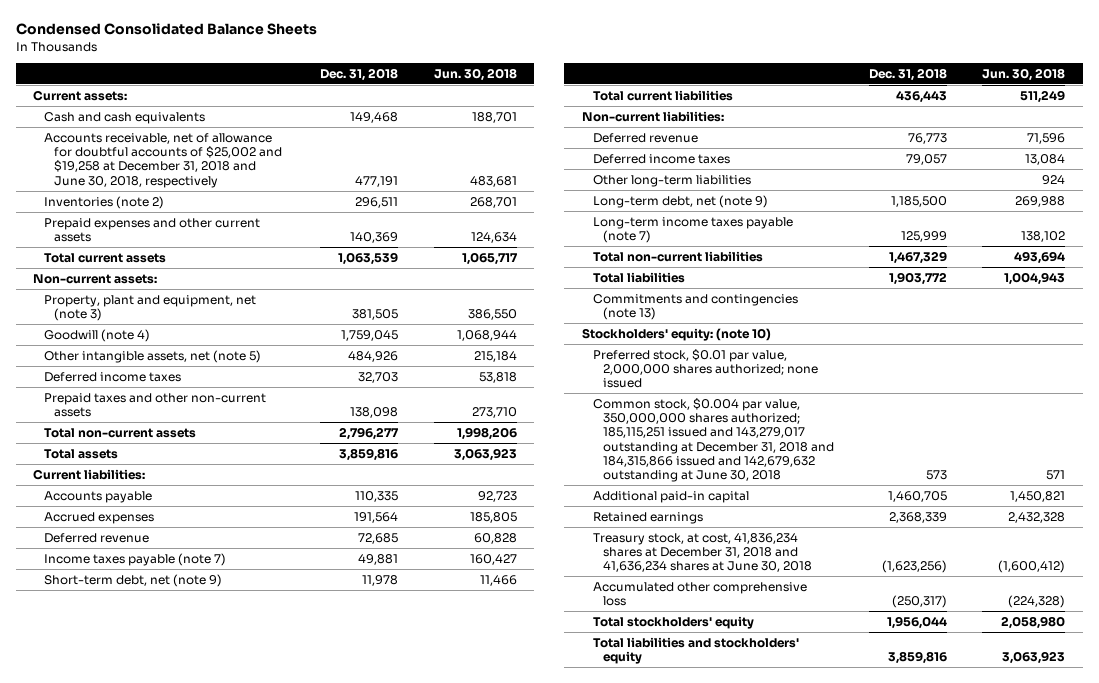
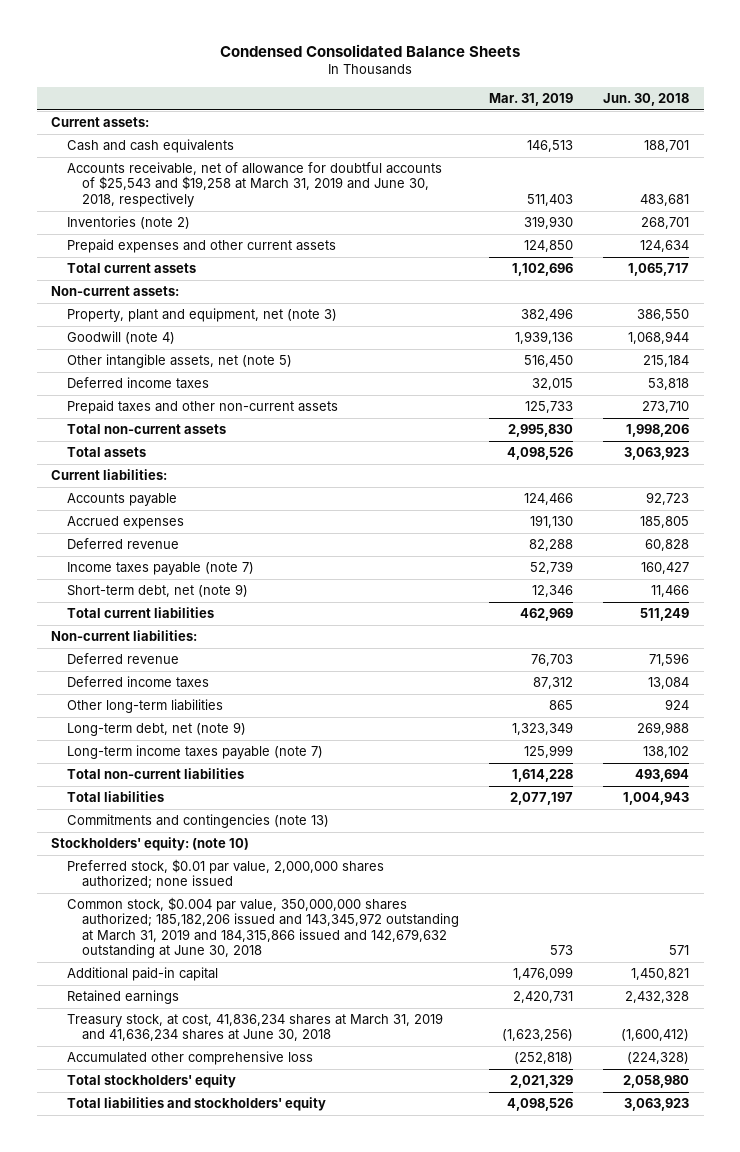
[320,67,399,81] Dec. 31, 2018 -> none
none -> [489,93,574,107] Mar. 31, 2019
[43,132,283,188] Accounts receivable, net of allowance for doubtful accounts of $25,002 and $19,258 at December 31, 2018 and June 30, 2018, respectively -> [66,162,442,207] Accounts receivable, net of allowance for doubtful accounts of $25,543 and $19,258 at March 31, 2019 and June 30, 2018, respectively
[592,397,835,482] Common stock, $0.004 par value, 350,000,000 shares authorized; 185,115,251 issued and 143,279,017 outstanding at December 31, 2018 and 184,315,866 issued and 142,679,632 outstanding at June 30, 2018 -> [66,897,460,959] Common stock, $0.004 par value, 350,000,000 shares authorized; 185,182,206 issued and 143,345,972 outstanding at March 31, 2019 and 184,315,866 issued and 142,679,632 outstanding at June 30, 2018
[592,532,813,573] Treasury stock, at cost, 41,836,234 shares at December 31, 2018 and 41,636,234 shares at June 30, 2018 -> [66,1013,443,1042] Treasury stock, at cost, 41,836,234 shares at March 31, 2019 and 41,636,234 shares at June 30, 2018

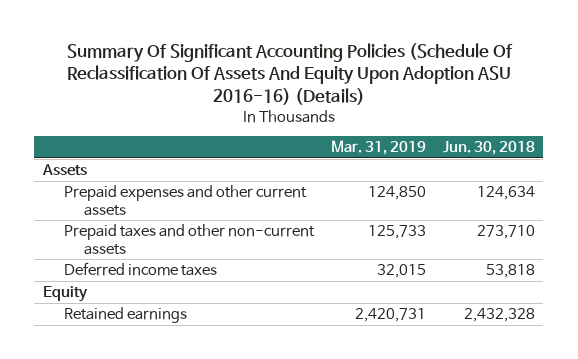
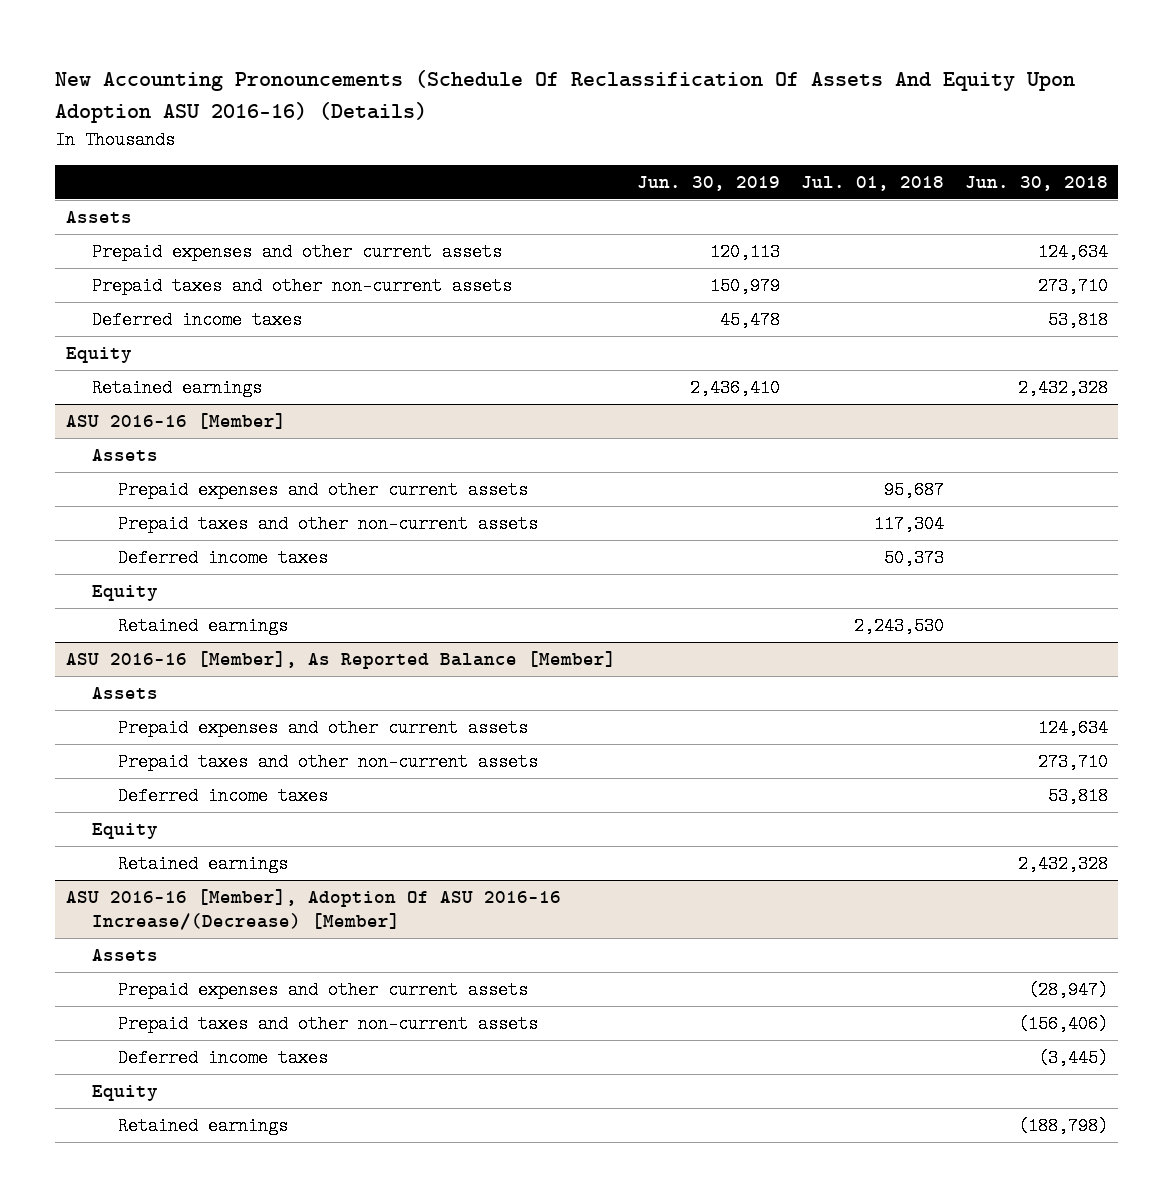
[66,42,513,105] Summary Of Significant Accounting Policies (Schedule Of Reclassification Of Assets And Equity Upon Adoption ASU 2016-16) (Details) -> [55,70,1076,123] New Accounting Pronouncements (Schedule Of Reclassification Of Assets And Equity Upon Adoption ASU 2016-16) (Details)
[330,140,426,156] Mar. 31, 2019 -> none
none -> [636,175,780,191] Jun. 30, 2019
none -> [800,175,944,191] Jul. 01, 2018
none -> [65,413,286,430] ASU 2016-16 [Member]
none -> [91,449,158,462] Assets
none -> [117,481,528,500] Prepaid expenses and other current assets
none -> [117,515,538,534] Prepaid taxes and other non-current assets
none -> [117,549,328,568] Deferred income taxes
none -> [91,585,158,602] Equity
none -> [117,617,288,636] Retained earnings
none -> [65,651,616,670] ASU 2016-16 [Member], As Reported Balance [Member]
none -> [91,687,158,700] Assets
none -> [117,719,528,738] Prepaid expenses and other current assets
none -> [117,753,538,772] Prepaid taxes and other non-current assets
none -> [117,787,328,806] Deferred income taxes
none -> [91,823,158,840] Equity
none -> [117,855,288,874] Retained earnings
none -> [65,889,561,930] ASU 2016-16 [Member], Adoption Of ASU 2016-16 Increase/(Decrease) [Member]
none -> [91,949,158,962] Assets
none -> [117,981,528,1000] Prepaid expenses and other current assets
none -> [117,1015,538,1034] Prepaid taxes and other non-current assets
none -> [117,1049,328,1068] Deferred income taxes
none -> [91,1085,158,1102] Equity
none -> [117,1117,288,1136] Retained earnings

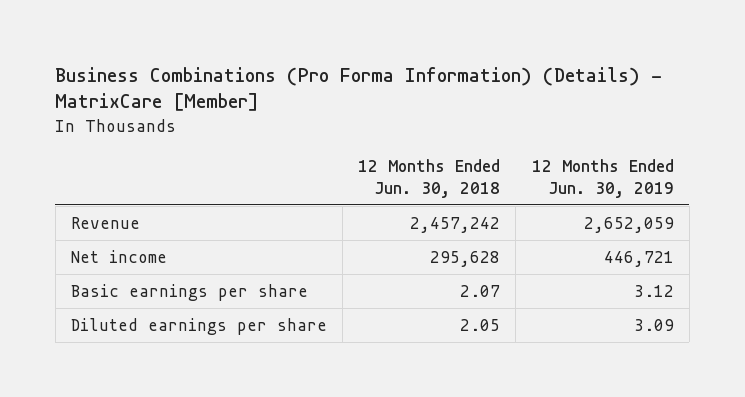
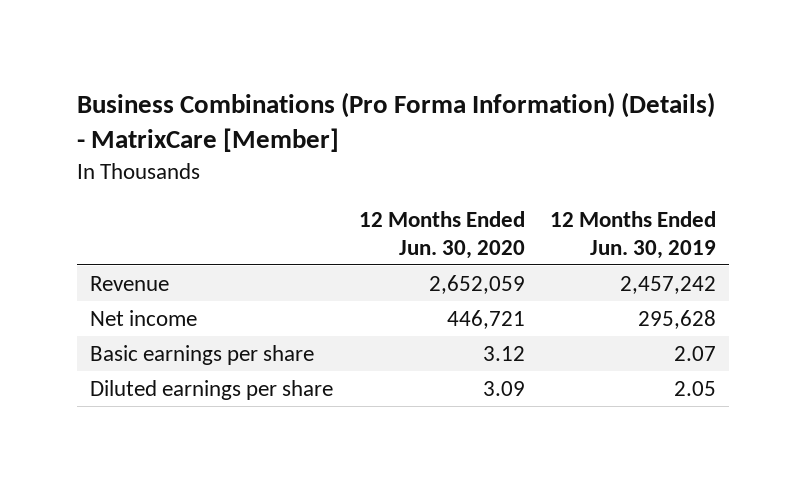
[358,158,501,198] 12 Months Ended Jun. 30, 2018 -> none
none -> [358,211,525,259] 12 Months Ended Jun. 30, 2020
[583,216,674,233] 2,652,059 -> [620,275,717,294] 2,457,242
[603,250,674,267] 446,721 -> [638,309,717,329] 295,628
[633,284,674,297] 3.12 -> [674,345,717,361] 2.07
[633,318,674,331] 3.09 -> [674,380,717,396] 2.05

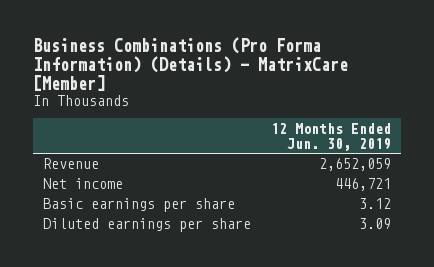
[358,211,525,259] 12 Months Ended Jun. 30, 2020 -> none
[620,275,717,294] 2,457,242 -> [319,158,392,172] 2,652,059
[638,309,717,329] 295,628 -> [335,178,392,192] 446,721
[674,345,717,361] 2.07 -> [359,198,392,210] 3.12
[674,380,717,396] 2.05 -> [359,218,392,230] 3.09

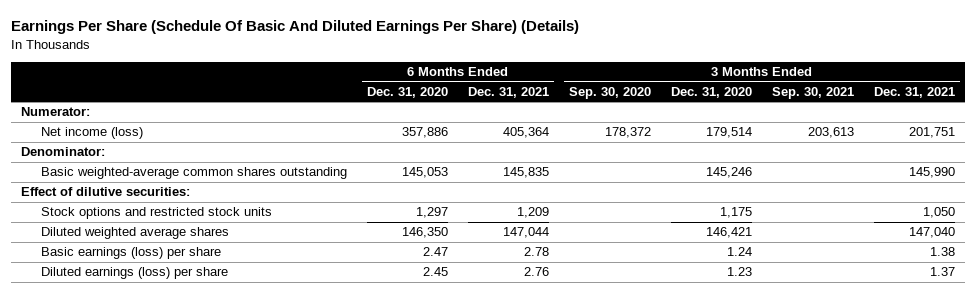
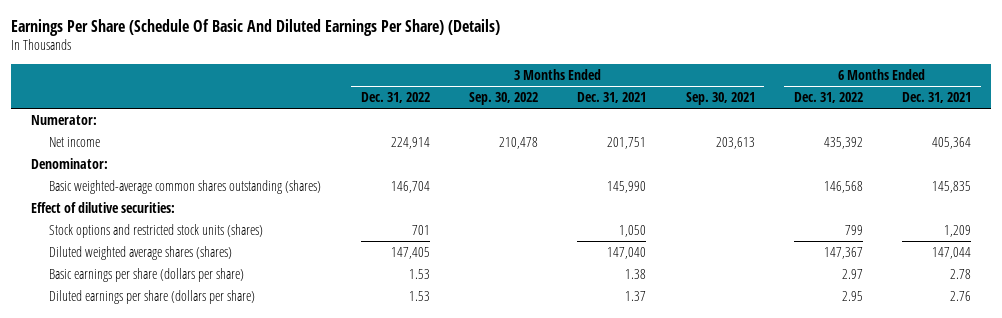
[366,86,448,98] Dec. 31, 2020 -> none
[569,86,652,99] Sep. 30, 2020 -> none
[671,86,753,98] Dec. 31, 2020 -> none
none -> [360,91,430,103] Dec. 31, 2022
none -> [468,91,538,105] Sep. 30, 2022
none -> [793,91,863,103] Dec. 31, 2022
[40,127,143,140] Net income (loss) -> [49,136,101,147] Net income
[40,167,347,180] Basic weighted-average common shares outstanding -> [49,179,322,194] Basic weighted-average common shares outstanding (shares)
[40,207,272,220] Stock options and restricted stock units -> [49,223,264,238] Stock options and restricted stock units (shares)
[40,227,229,240] Diluted weighted average shares -> [49,245,233,260] Diluted weighted average shares (shares)
[40,247,221,260] Basic earnings (loss) per share -> [49,267,245,282] Basic earnings per share (dollars per share)
[40,267,228,280] Diluted earnings (loss) per share -> [49,289,256,304] Diluted earnings per share (dollars per share)

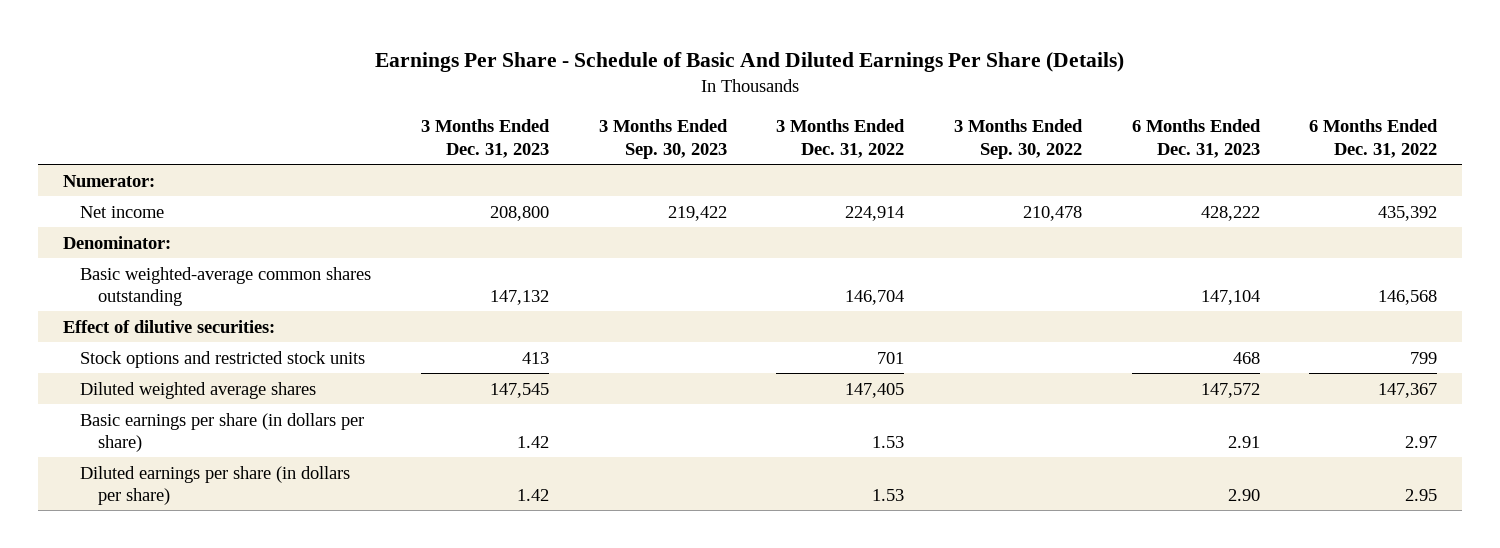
[11,19,501,37] Earnings Per Share (Schedule Of Basic And Diluted Earnings Per Share) (Details) -> [374,51,1124,72] Earnings Per Share - Schedule of Basic And Diluted Earnings Per Share (Details)
[577,91,647,103] Dec. 31, 2021 -> none
[685,91,755,105] Sep. 30, 2021 -> none
[902,91,972,103] Dec. 31, 2021 -> none
none -> [420,119,550,158] 3 Months Ended Dec. 31, 2023
none -> [598,119,728,159] 3 Months Ended Sep. 30, 2023
none -> [1131,119,1261,158] 6 Months Ended Dec. 31, 2023
[49,179,322,194] Basic weighted-average common shares outstanding (shares) -> [80,266,372,306] Basic weighted-average common shares outstanding
[49,223,264,238] Stock options and restricted stock units (shares) -> [80,350,366,368] Stock options and restricted stock units
[49,245,233,260] Diluted weighted average shares (shares) -> [80,381,317,399] Diluted weighted average shares
[49,267,245,282] Basic earnings per share (dollars per share) -> [80,412,365,452] Basic earnings per share (in dollars per share)
[49,289,256,304] Diluted earnings per share (dollars per share) -> [80,465,351,505] Diluted earnings per share (in dollars per share)

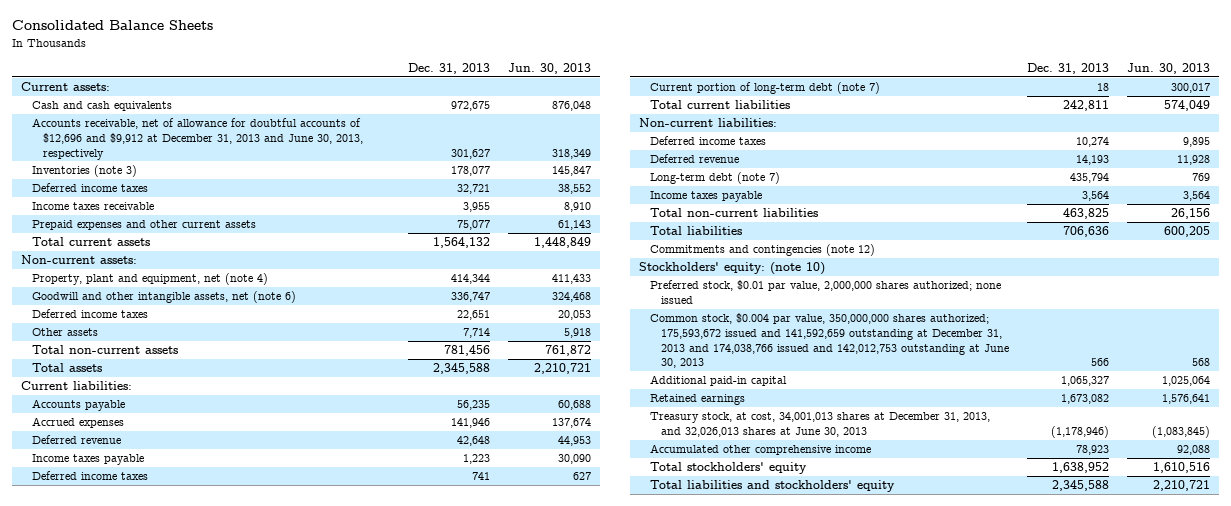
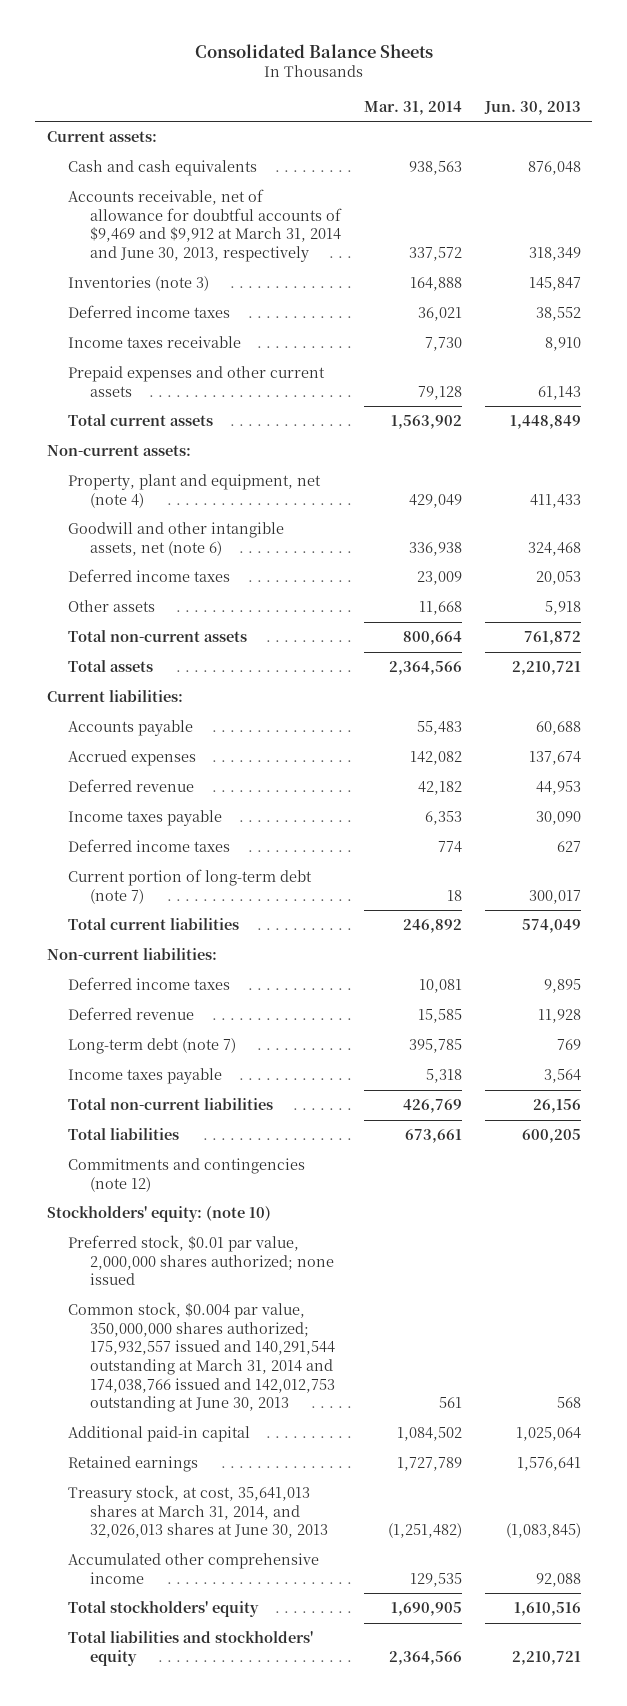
[408,62,491,74] Dec. 31, 2013 -> none
none -> [363,100,462,115] Mar. 31, 2014
[31,118,363,160] Accounts receivable, net of allowance for doubtful accounts of $12,696 and $9,912 at December 31, 2013 and June 30, 2013, respectively -> [68,189,342,263] Accounts receivable, net of allowance for doubtful accounts of $9,469 and $9,912 at March 31, 2014 and June 30, 2013, respectively
[650,313,1010,369] Common stock, $0.004 par value, 350,000,000 shares authorized; 175,593,672 issued and 141,592,659 outstanding at December 31, 2013 and 174,038,766 issued and 142,012,753 outstanding at June 30, 2013 -> [68,1302,335,1413] Common stock, $0.004 par value, 350,000,000 shares authorized; 175,932,557 issued and 140,291,544 outstanding at March 31, 2014 and 174,038,766 issued and 142,012,753 outstanding at June 30, 2013
[650,412,991,437] Treasury stock, at cost, 34,001,013 shares at December 31, 2013, and 32,026,013 shares at June 30, 2013 -> [68,1485,328,1539] Treasury stock, at cost, 35,641,013 shares at March 31, 2014, and 32,026,013 shares at June 30, 2013

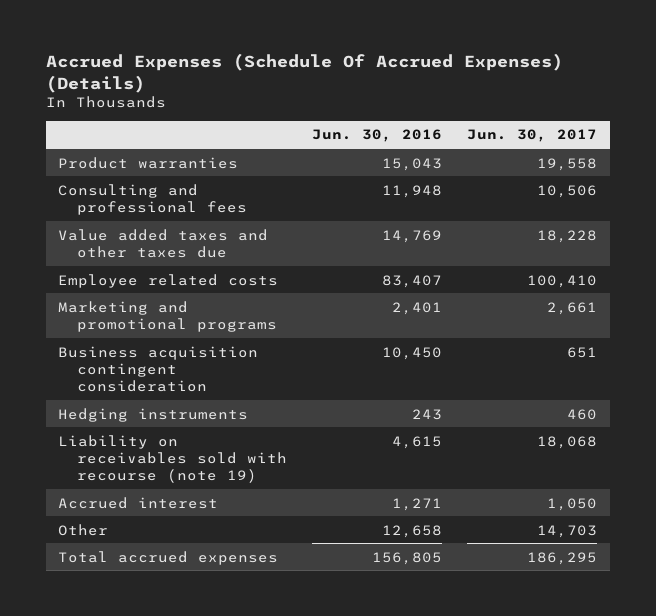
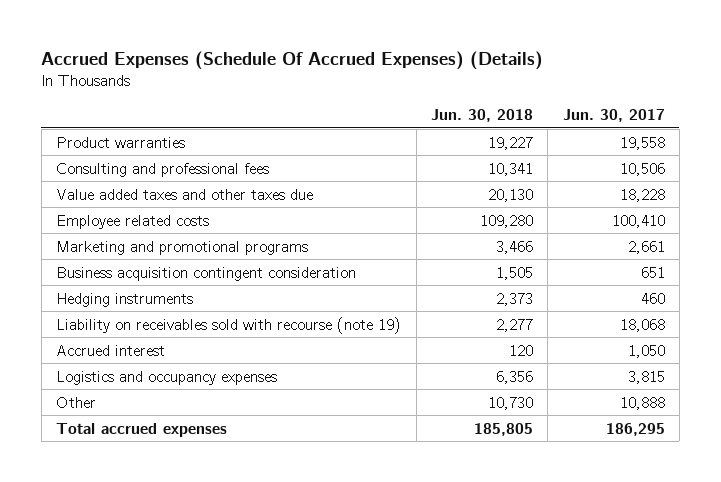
[312,129,443,143] Jun. 30, 2016 -> none
none -> [430,109,533,123] Jun. 30, 2018
none -> [56,370,278,385] Logistics and occupancy expenses
[537,524,598,538] 14,703 -> [619,396,665,410] 10,888

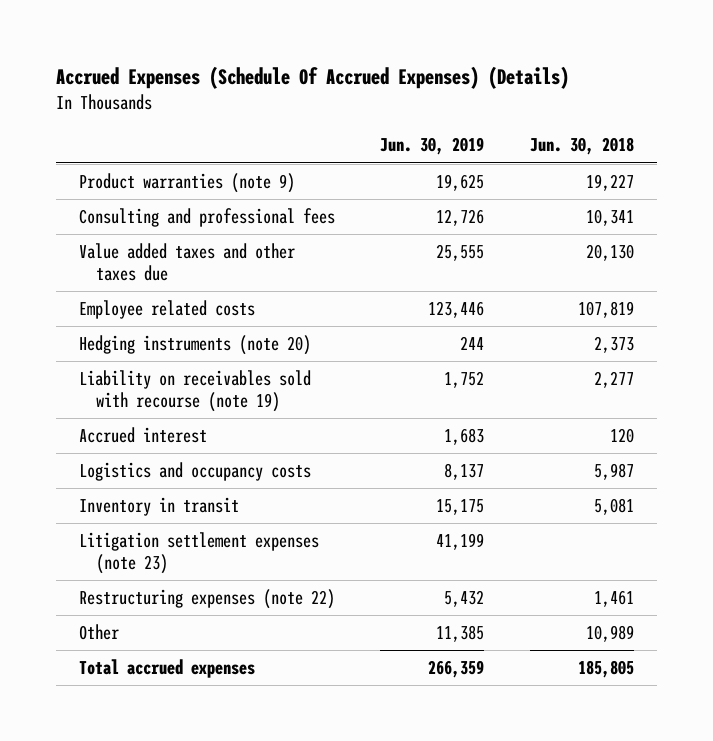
[562,109,665,123] Jun. 30, 2017 -> none
none -> [380,137,485,156] Jun. 30, 2019
[56,136,186,148] Product warranties -> [78,173,295,194] Product warranties (note 9)
[56,240,309,255] Marketing and promotional programs -> none
[56,266,357,281] Business acquisition contingent consideration -> none
[479,214,533,228] 109,280 -> [577,301,634,319] 107,819
[56,292,194,307] Hedging instruments -> [78,335,311,356] Hedging instruments (note 20)
[56,370,278,385] Logistics and occupancy expenses -> [78,462,311,482] Logistics and occupancy costs
[495,370,533,384] 6,356 -> [593,463,634,481] 5,987
none -> [78,497,239,517] Inventory in transit
none -> [78,532,319,574] Litigation settlement expenses (note 23)
none -> [78,589,335,610] Restructuring expenses (note 22)
[487,396,533,410] 10,730 -> [585,625,634,643] 10,989

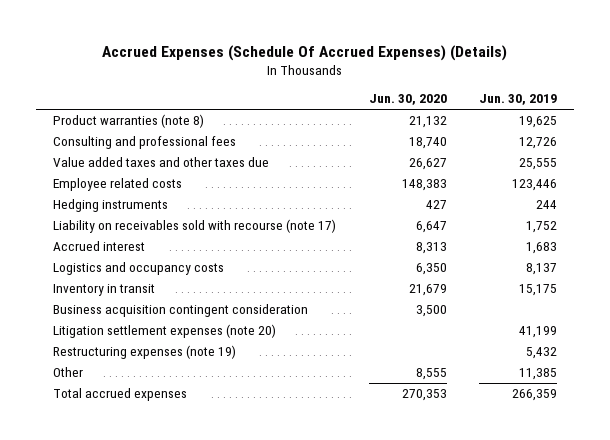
[529,137,634,156] Jun. 30, 2018 -> none
none -> [368,94,447,106] Jun. 30, 2020
[78,173,295,194] Product warranties (note 9) -> [52,114,204,129] Product warranties (note 8)
[78,335,311,356] Hedging instruments (note 20) -> [52,199,168,213] Hedging instruments
[78,370,311,412] Liability on receivables sold with recourse (note 19) -> [52,219,336,234] Liability on receivables sold with recourse (note 17)
none -> [52,304,308,318] Business acquisition contingent consideration
[78,532,319,574] Litigation settlement expenses (note 23) -> [52,324,276,339] Litigation settlement expenses (note 20)
[78,589,335,610] Restructuring expenses (note 22) -> [52,345,236,360] Restructuring expenses (note 19)

